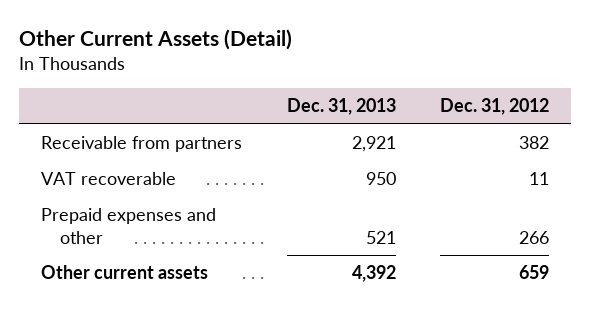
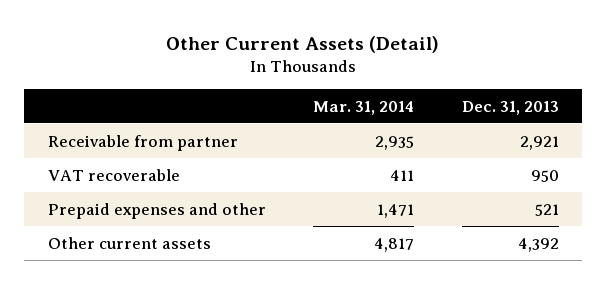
[440,98,550,116] Dec. 31, 2012 -> none
none -> [313,100,415,115] Mar. 31, 2014
[41,136,243,153] Receivable from partners -> [47,134,238,151] Receivable from partner

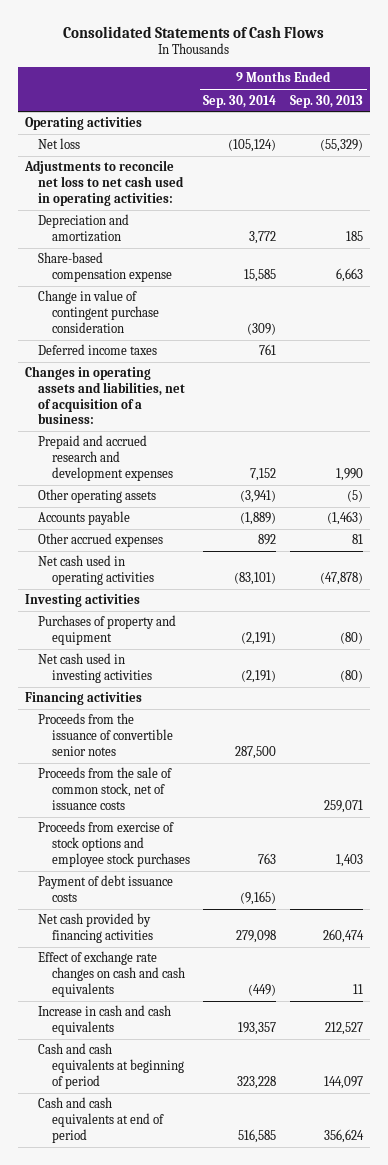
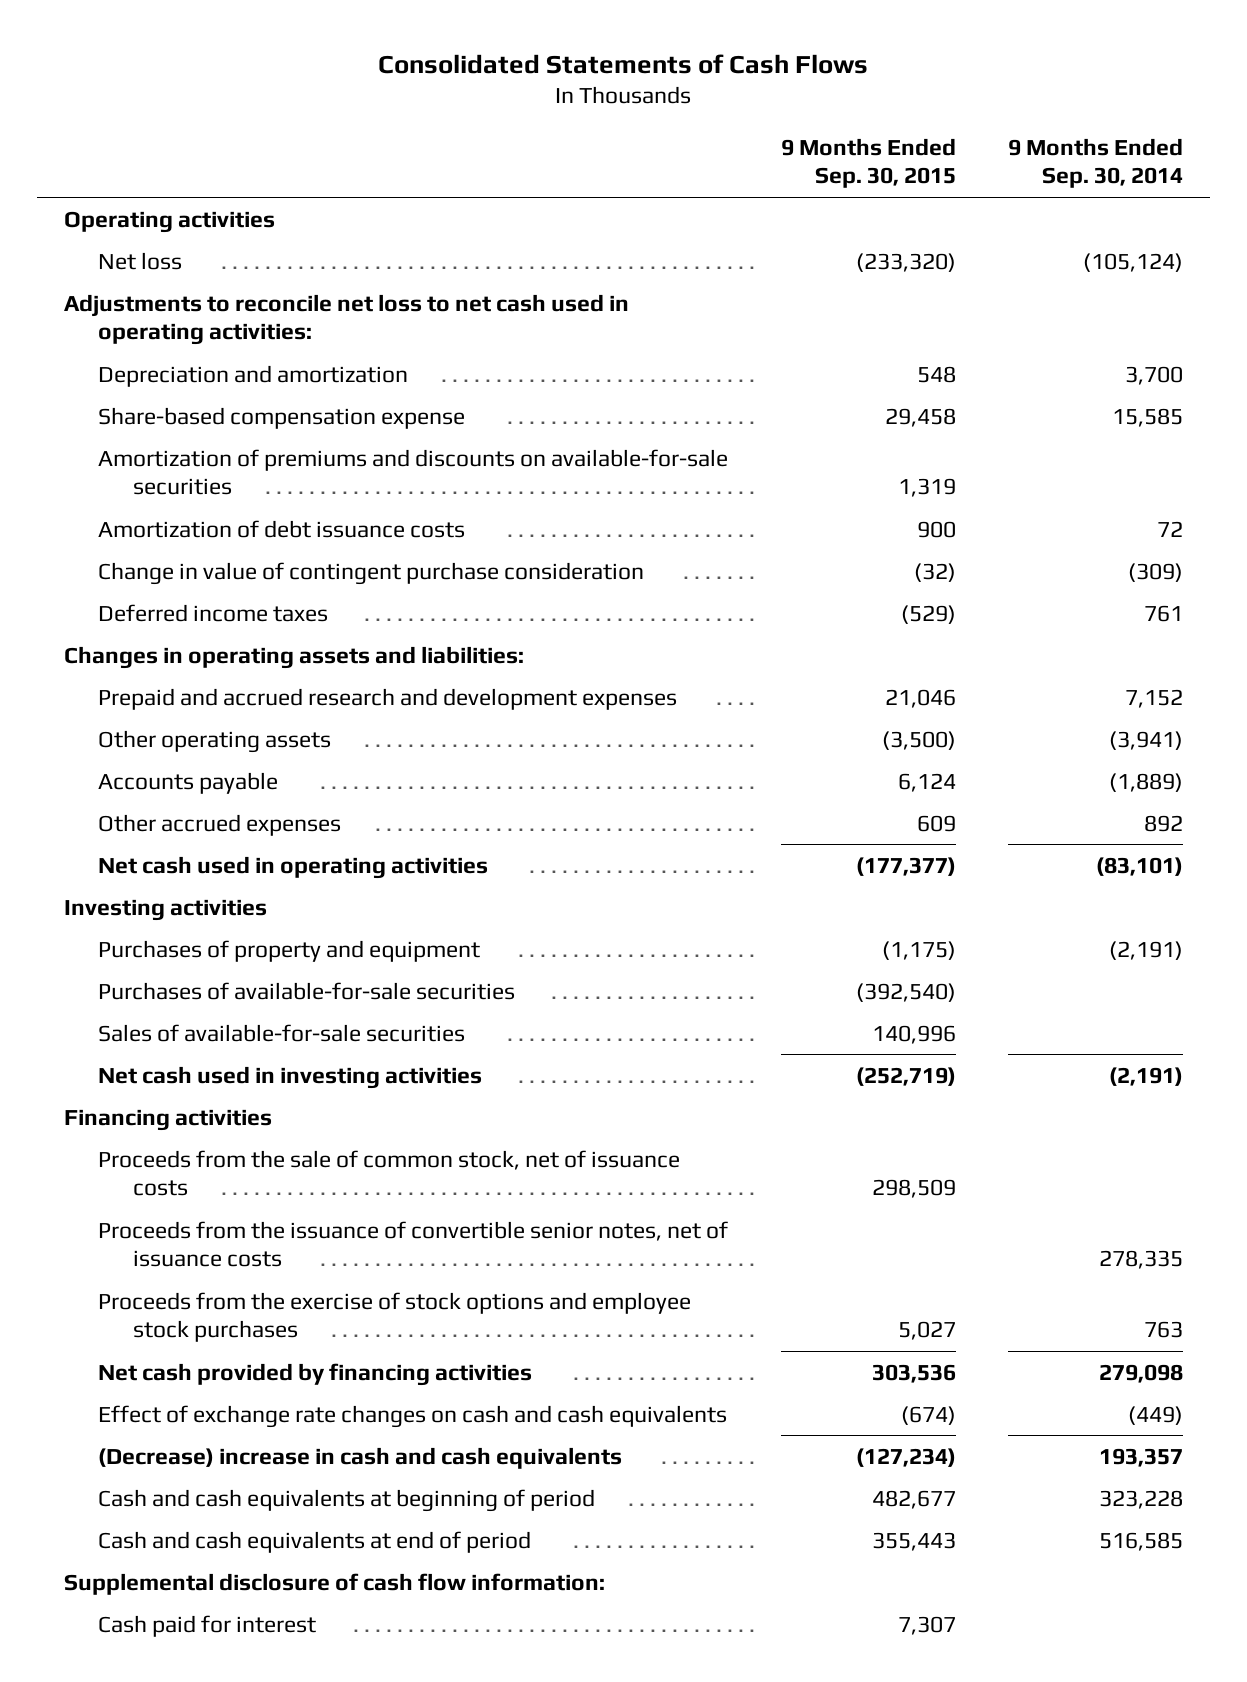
[290,94,364,108] Sep. 30, 2013 -> none
none -> [780,137,956,189] 9 Months Ended Sep. 30, 2015
[249,231,277,245] 3,772 -> [1125,365,1184,385] 3,700
none -> [98,448,729,496] Amortization of premiums and discounts on available-for-sale securities
none -> [98,519,466,538] Amortization of debt issuance costs
[25,366,186,425] Changes in operating assets and liabilities, net of acquisition of a business: -> [63,645,524,669] Changes in operating assets and liabilities:
none -> [98,981,516,1000] Purchases of available-for-sale securities
none -> [98,1023,466,1042] Sales of available-for-sale securities
[38,713,173,756] Proceeds from the issuance of convertible senior notes -> none
[38,875,174,903] Payment of debt issuance costs -> none
none -> [98,1220,729,1268] Proceeds from the issuance of convertible senior notes, net of issuance costs
[38,821,190,867] Proceeds from exercise of stock options and employee stock purchases -> [98,1291,692,1343] Proceeds from the exercise of stock options and employee stock purchases
[38,1005,172,1036] Increase in cash and cash equivalents -> [98,1446,623,1469] (Decrease) increase in cash and cash equivalents
none -> [63,1572,605,1595] Supplemental disclosure of cash flow information:
none -> [98,1614,317,1637] Cash paid for interest

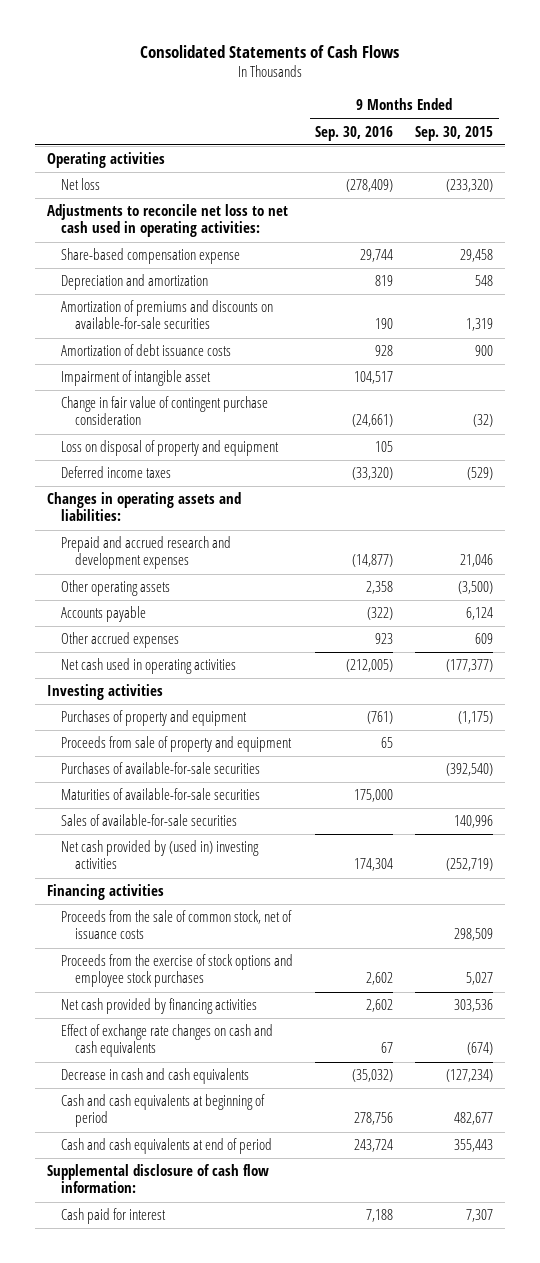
[1008,137,1184,189] 9 Months Ended Sep. 30, 2014 -> none
none -> [315,125,394,141] Sep. 30, 2016
[98,364,409,387] Depreciation and amortization -> [60,274,208,291] Depreciation and amortization
none -> [60,370,211,387] Impairment of intangible asset
[98,561,645,585] Change in value of contingent purchase consideration -> [60,396,268,426] Change in fair value of contingent purchase consideration
none -> [60,440,279,457] Loss on disposal of property and equipment
none -> [60,736,292,753] Proceeds from sale of property and equipment
none -> [60,788,260,801] Maturities of available-for-sale securities
[98,1065,483,1089] Net cash used in investing activities -> [60,840,259,870] Net cash provided by (used in) investing activities
[98,1220,729,1268] Proceeds from the issuance of convertible senior notes, net of issuance costs -> none
[98,1446,623,1469] (Decrease) increase in cash and cash equivalents -> [60,1068,249,1085] Decrease in cash and cash equivalents

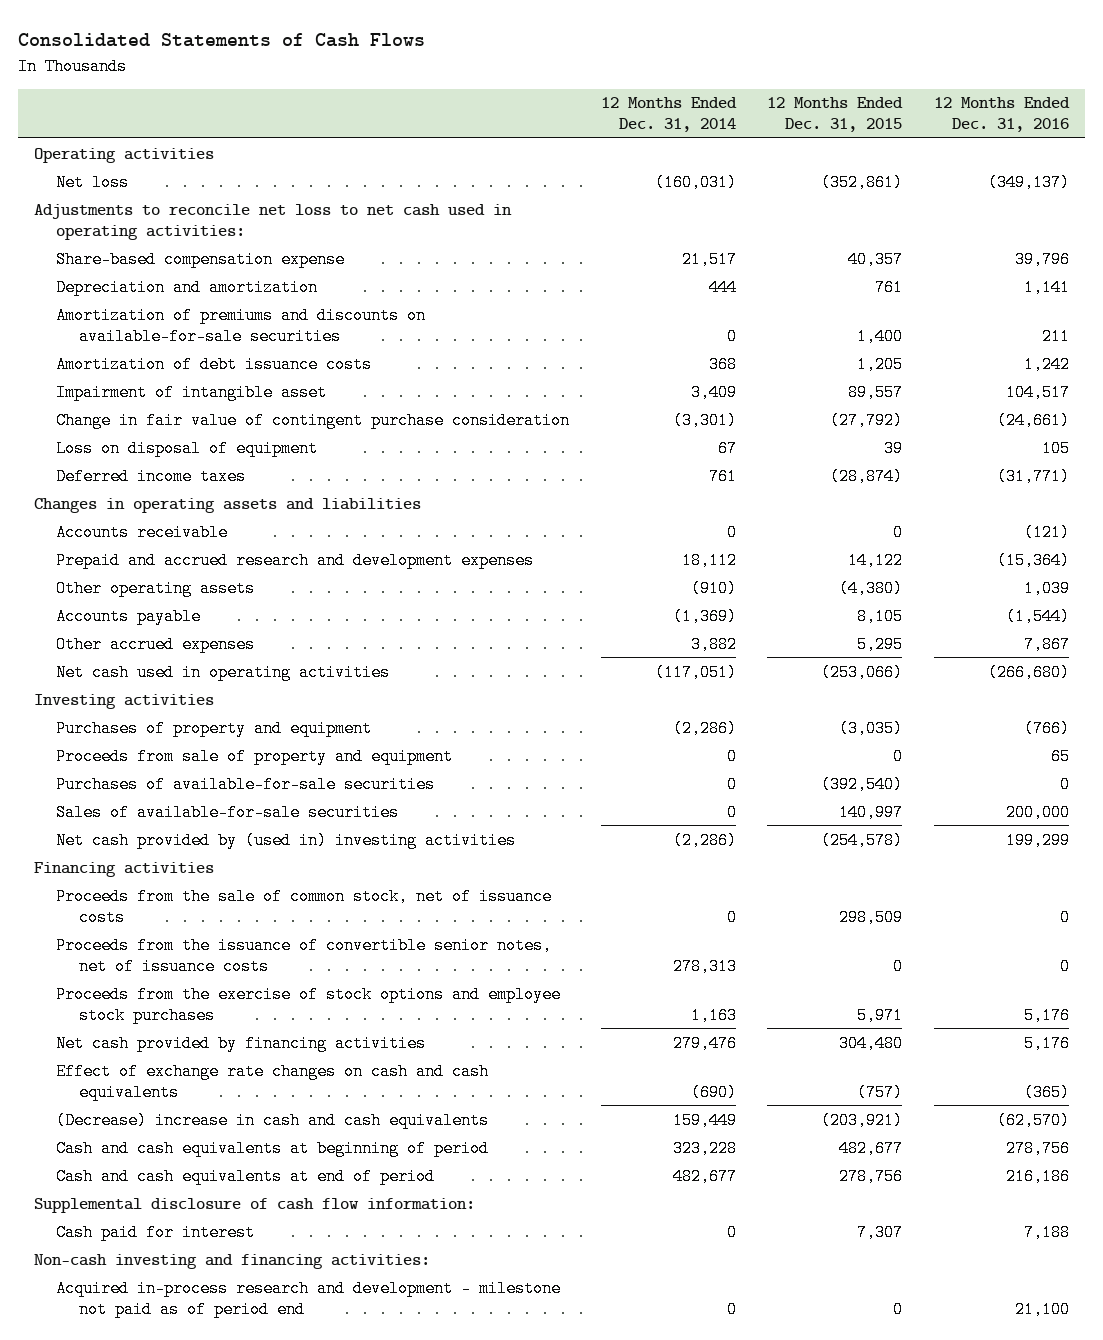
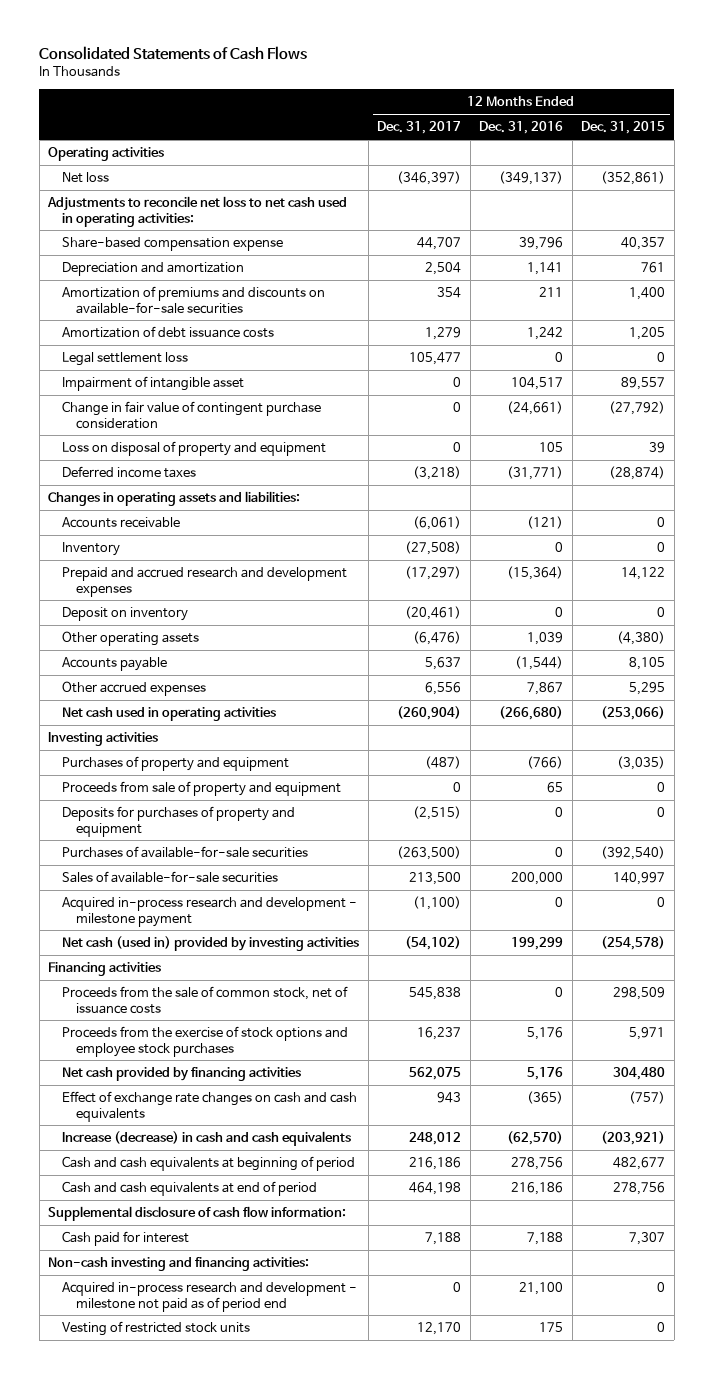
[600,97,737,133] 12 Months Ended Dec. 31, 2014 -> none
none -> [377,121,462,135] Dec. 31, 2017
none -> [62,352,189,367] Legal settlement loss
[56,439,319,457] Loss on disposal of equipment -> [62,441,327,457] Loss on disposal of property and equipment
[33,497,421,513] Changes in operating assets and liabilities -> [48,491,301,507] Changes in operating assets and liabilities:
none -> [62,542,121,557] Inventory
none -> [62,607,189,622] Deposit on inventory
none -> [62,806,296,837] Deposits for purchases of property and equipment
none -> [62,897,358,927] Acquired in-process research and development - milestone payment
[56,831,517,849] Net cash provided by (used in) investing activities -> [62,936,360,952] Net cash (used in) provided by investing activities
[56,936,553,975] Proceeds from the issuance of convertible senior notes, net of issuance costs -> none
[56,1111,490,1129] (Decrease) increase in cash and cash equivalents -> [62,1131,352,1147] Increase (decrease) in cash and cash equivalents
none -> [62,1321,251,1337] Vesting of restricted stock units

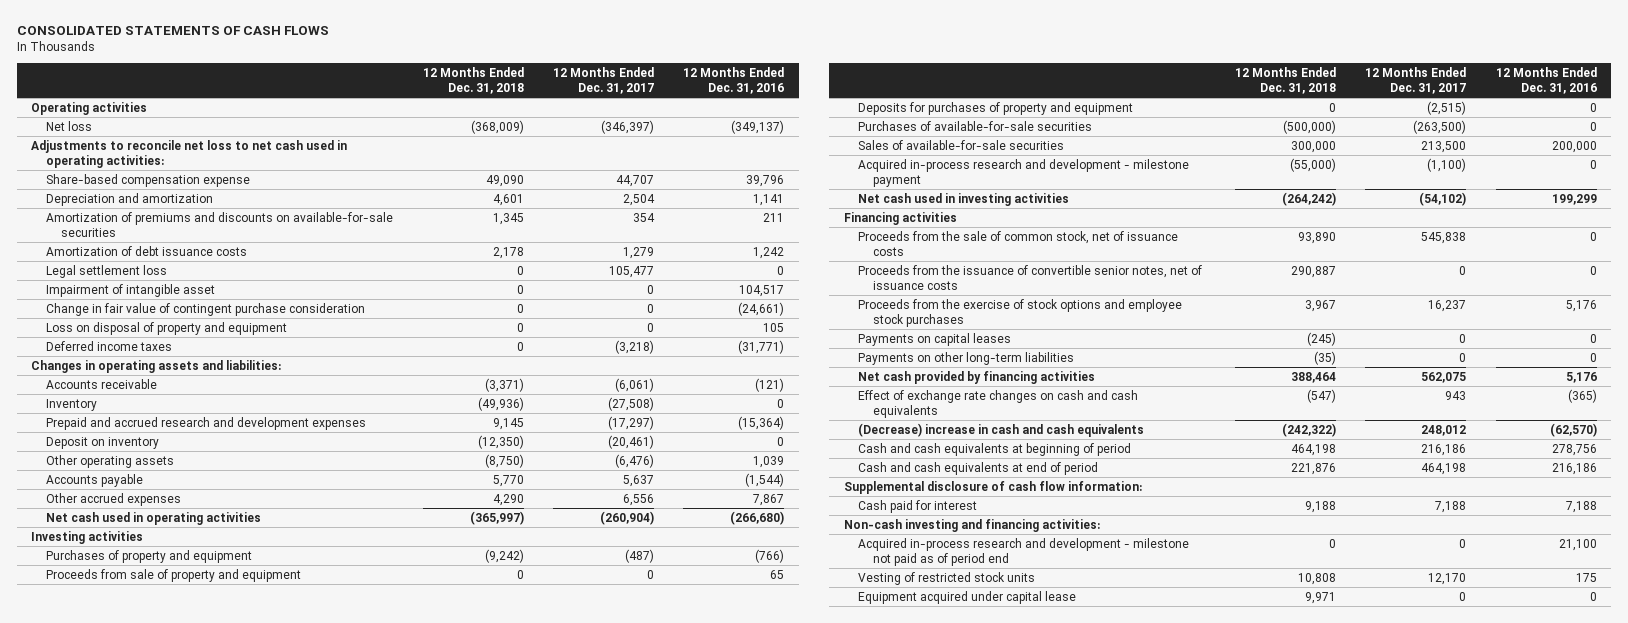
[39,46,308,61] Consolidated Statements of Cash Flows -> [16,26,329,36] CONSOLIDATED STATEMENTS OF CASH FLOWS
[581,121,666,135] Dec. 31, 2015 -> none
none -> [422,67,524,94] 12 Months Ended Dec. 31, 2018
[62,936,360,952] Net cash (used in) provided by investing activities -> [858,192,1070,206] Net cash used in investing activities
none -> [858,264,1203,290] Proceeds from the issuance of convertible senior notes, net of issuance costs
none -> [858,332,1012,346] Payments on capital leases
none -> [858,351,1075,365] Payments on other long-term liabilities
[62,1131,352,1147] Increase (decrease) in cash and cash equivalents -> [858,422,1145,437] (Decrease) increase in cash and cash equivalents
none -> [858,590,1077,604] Equipment acquired under capital lease

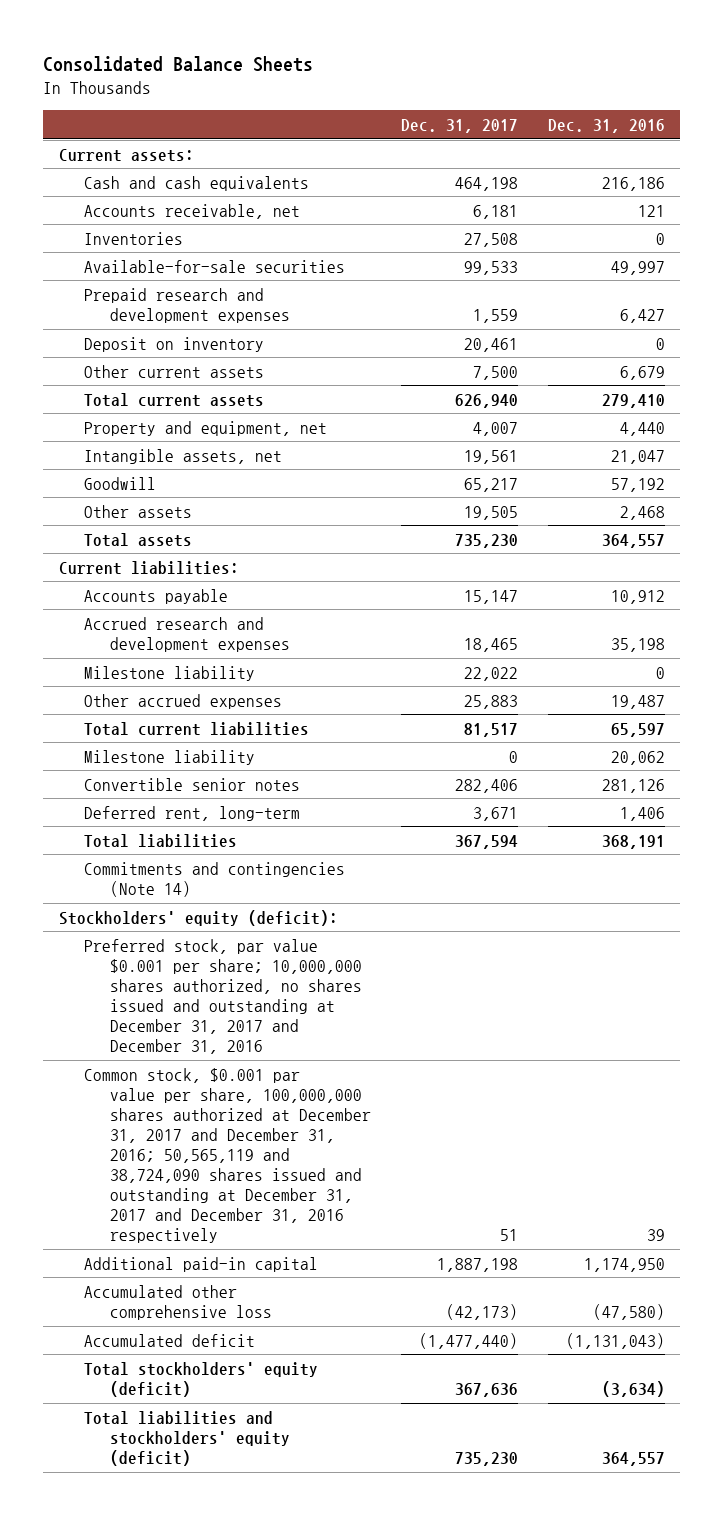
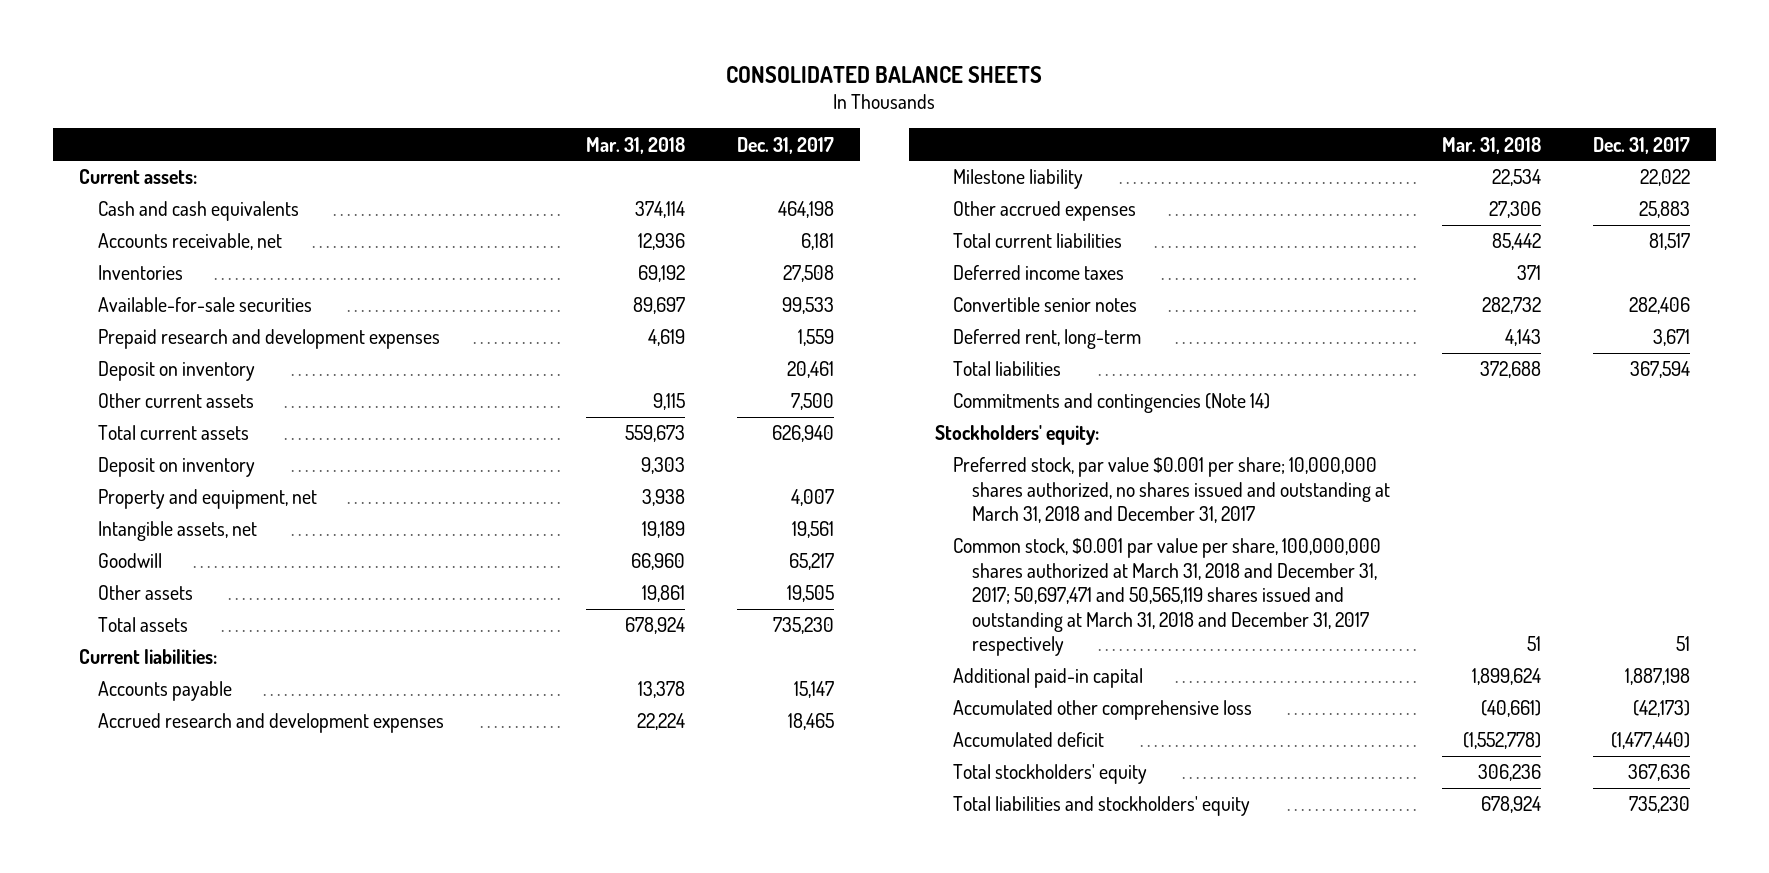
[43,55,314,72] Consolidated Balance Sheets -> [726,65,1043,83] CONSOLIDATED BALANCE SHEETS
[548,118,666,133] Dec. 31, 2016 -> none
none -> [586,136,686,154] Mar. 31, 2018
none -> [97,457,255,478] Deposit on inventory
[84,749,256,765] Milestone liability -> none
none -> [953,265,1125,281] Deferred income taxes
[58,909,338,926] Stockholders' equity (deficit): -> [934,425,1099,446] Stockholders' equity:
[84,938,362,1055] Preferred stock, par value $0.001 per share; 10,000,000 shares authorized, no shares issued and outstanding at December 31, 2017 and December 31, 2016 -> [953,457,1390,524] Preferred stock, par value $0.001 per share; 10,000,000 shares authorized, no shares issued and outstanding at March 31, 2018 and December 31, 2017
[84,1067,371,1244] Common stock, $0.001 par value per share, 100,000,000 shares authorized at December 31, 2017 and December 31, 2016; 50,565,119 and 38,724,090 shares issued and outstanding at December 31, 2017 and December 31, 2016 respectively -> [953,538,1382,657] Common stock, $0.001 par value per share, 100,000,000 shares authorized at March 31, 2018 and December 31, 2017; 50,697,471 and 50,565,119 shares issued and outstanding at March 31, 2018 and December 31, 2017 respectively
[84,1361,319,1397] Total stockholders' equity (deficit) -> [953,764,1148,785] Total stockholders' equity
[84,1410,290,1466] Total liabilities and stockholders' equity (deficit) -> [953,796,1251,817] Total liabilities and stockholders' equity

